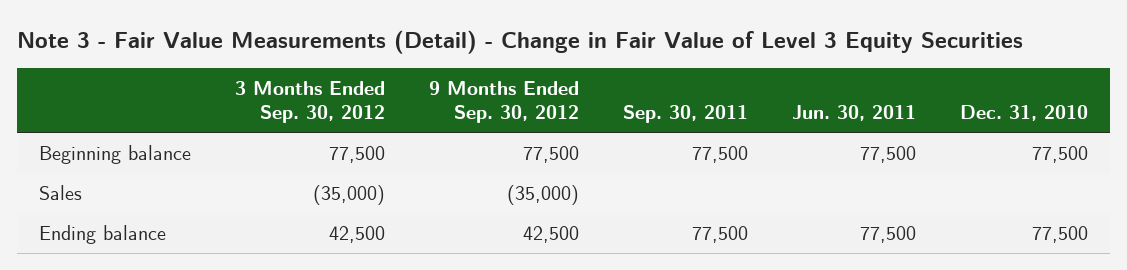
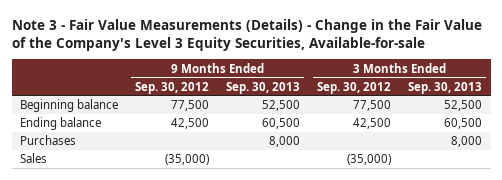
[17,29,1024,54] Note 3 - Fair Value Measurements (Detail) - Change in Fair Value of Level 3 Equity Securities -> [11,18,482,51] Note 3 - Fair Value Measurements (Details) - Change in the Fair Value of the Company's Level 3 Equity Securities, Available-for-sale
[623,105,749,124] Sep. 30, 2011 -> none
[792,105,917,122] Jun. 30, 2011 -> none
[960,105,1089,122] Dec. 31, 2010 -> none
none -> [226,81,301,94] Sep. 30, 2013
none -> [408,81,483,94] Sep. 30, 2013
none -> [20,135,77,146] Purchases
[39,185,83,201] Sales -> [20,153,48,164] Sales

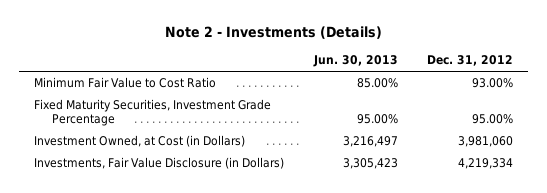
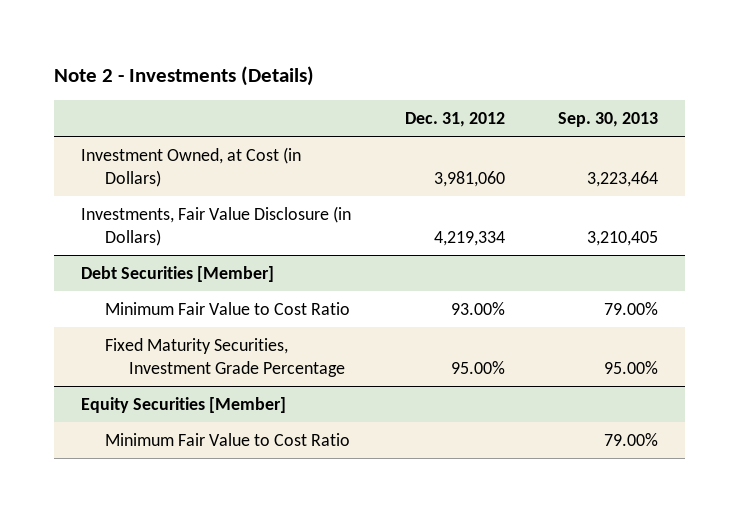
[312,55,398,68] Jun. 30, 2013 -> none
none -> [558,112,659,128] Sep. 30, 2013
[34,77,217,89] Minimum Fair Value to Cost Ratio -> none
[34,99,272,127] Fixed Maturity Securities, Investment Grade Percentage -> none
none -> [80,265,274,282] Debt Securities [Member]
none -> [105,301,351,315] Minimum Fair Value to Cost Ratio
none -> [105,337,346,378] Fixed Maturity Securities, Investment Grade Percentage
none -> [80,396,286,413] Equity Securities [Member]
none -> [105,432,351,446] Minimum Fair Value to Cost Ratio

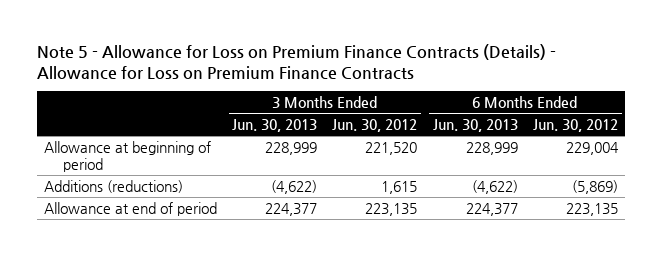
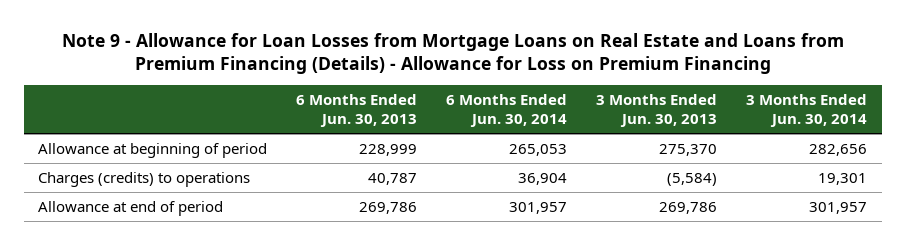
[36,44,556,80] Note 5 - Allowance for Loss on Premium Finance Contracts (Details) - Allowance for Loss on Premium Finance Contracts -> [61,32,844,75] Note 9 - Allowance for Loan Losses from Mortgage Loans on Real Estate and Loans from Premium Financing (Details) - Allowance for Loss on Premium Financing
[332,118,418,132] Jun. 30, 2012 -> none
[532,118,618,132] Jun. 30, 2012 -> none
none -> [446,94,568,128] 6 Months Ended Jun. 30, 2014
none -> [746,94,868,128] 3 Months Ended Jun. 30, 2014
[44,179,184,193] Additions (reductions) -> none
[265,141,318,155] 228,999 -> [659,143,718,156] 275,370
none -> [38,171,251,187] Charges (credits) to operations
[265,202,318,216] 224,377 -> [659,201,718,214] 269,786
[465,202,518,216] 224,377 -> [359,201,418,214] 269,786

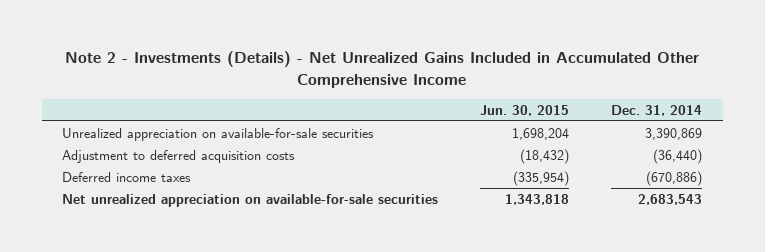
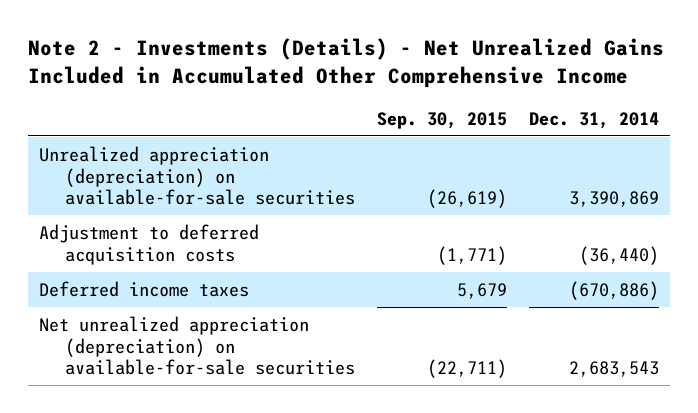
[480,104,570,116] Jun. 30, 2015 -> none
none -> [376,111,507,129] Sep. 30, 2015
[62,127,375,141] Unrealized appreciation on available-for-sale securities -> [38,145,355,206] Unrealized appreciation (depreciation) on available-for-sale securities
[62,193,439,207] Net unrealized appreciation on available-for-sale securities -> [38,315,355,376] Net unrealized appreciation (depreciation) on available-for-sale securities

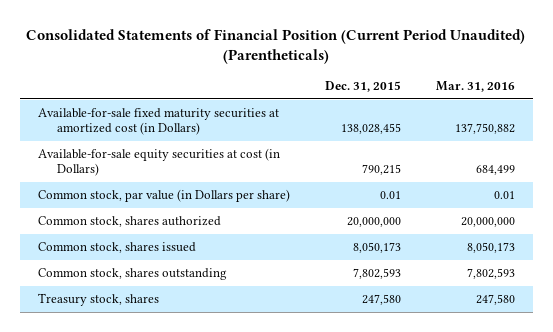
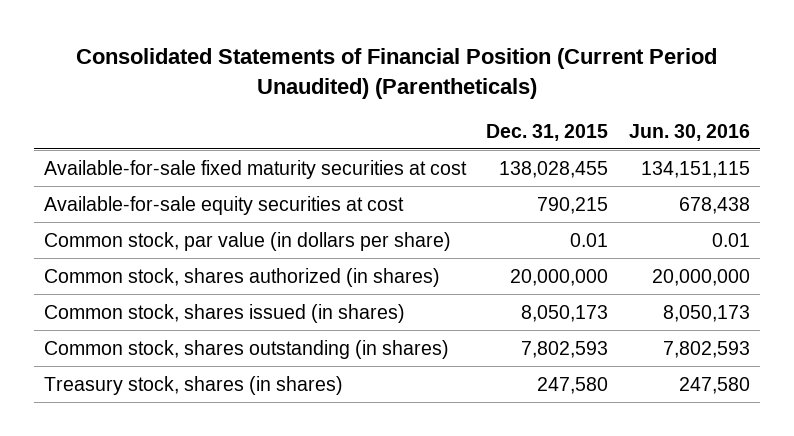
[436,81,516,93] Mar. 31, 2016 -> none
none -> [628,123,750,141] Jun. 30, 2016
[37,108,279,136] Available-for-sale fixed maturity securities at amortized cost (in Dollars) -> [44,159,468,179] Available-for-sale fixed maturity securities at cost
[37,148,280,177] Available-for-sale equity securities at cost (in Dollars) -> [44,195,405,215] Available-for-sale equity securities at cost
[37,189,290,203] Common stock, par value (in Dollars per share) -> [44,231,452,251] Common stock, par value (in dollars per share)
[37,216,221,228] Common stock, shares authorized -> [44,267,441,287] Common stock, shares authorized (in shares)
[37,242,196,254] Common stock, shares issued -> [44,303,406,323] Common stock, shares issued (in shares)
[37,268,227,281] Common stock, shares outstanding -> [44,339,450,359] Common stock, shares outstanding (in shares)
[37,293,159,307] Treasury stock, shares -> [44,375,344,395] Treasury stock, shares (in shares)

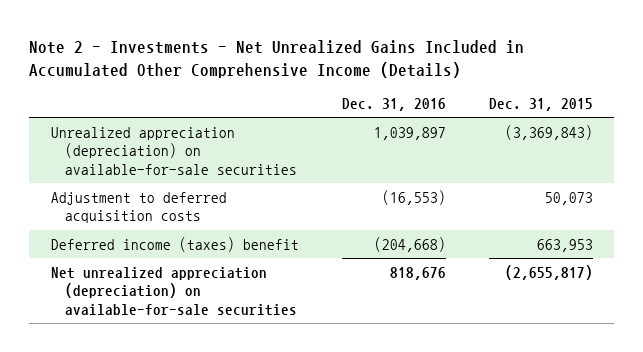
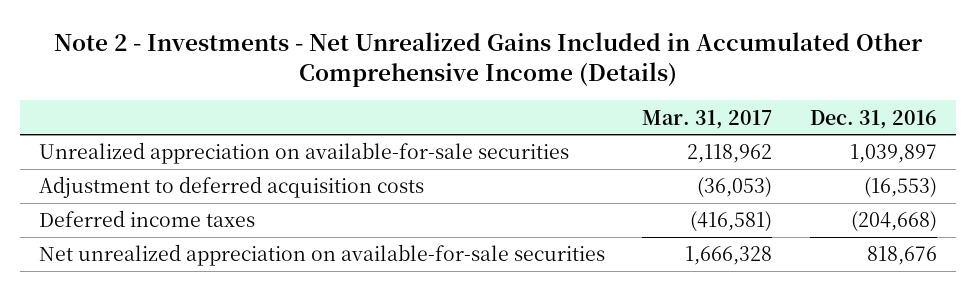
[488,98,593,112] Dec. 31, 2015 -> none
none -> [642,109,773,129] Mar. 31, 2017
[50,126,297,176] Unrealized appreciation (depreciation) on available-for-sale securities -> [38,142,569,165] Unrealized appreciation on available-for-sale securities
[50,236,299,252] Deferred income (taxes) benefit -> [38,210,255,228] Deferred income taxes
[50,266,297,317] Net unrealized appreciation (depreciation) on available-for-sale securities -> [38,244,605,267] Net unrealized appreciation on available-for-sale securities

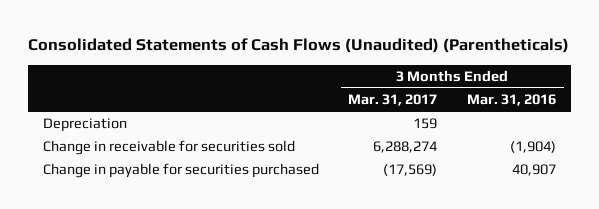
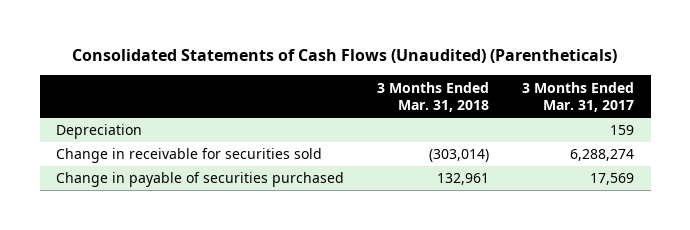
[467,94,557,107] Mar. 31, 2016 -> none
none -> [377,81,490,112] 3 Months Ended Mar. 31, 2018
[42,163,319,179] Change in payable for securities purchased -> [56,172,345,188] Change in payable of securities purchased
[383,164,438,177] (17,569) -> [590,173,635,186] 17,569

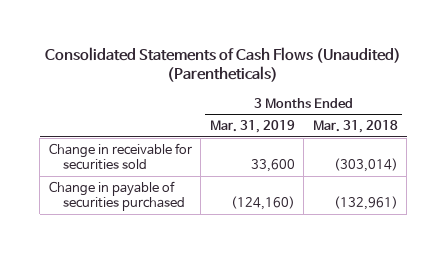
[522,81,635,112] 3 Months Ended Mar. 31, 2017 -> none
none -> [209,120,295,134] Mar. 31, 2019
[56,124,143,140] Depreciation -> none
[437,173,490,186] 132,961 -> [333,196,398,211] (132,961)

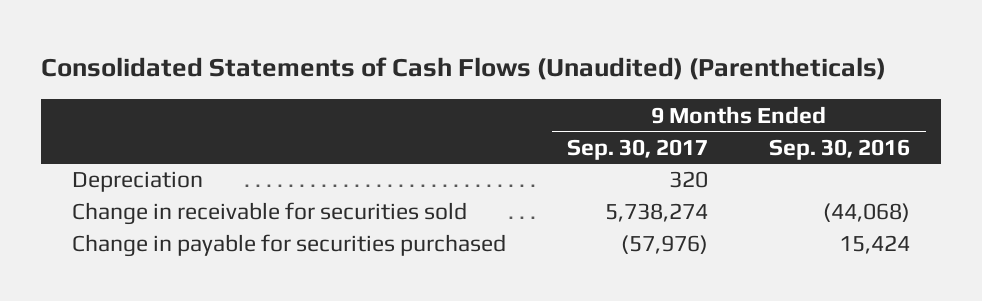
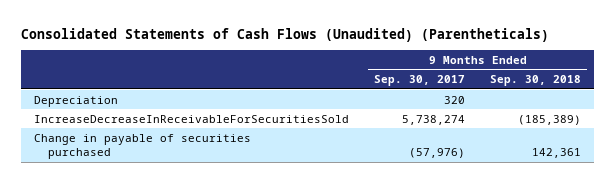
[769,138,911,160] Sep. 30, 2016 -> none
none -> [490,75,582,87] Sep. 30, 2018
[71,202,467,226] Change in receivable for securities sold -> [33,114,349,123] IncreaseDecreaseInReceivableForSecuritiesSold
[71,234,506,258] Change in payable for securities purchased -> [33,133,251,160] Change in payable of securities purchased

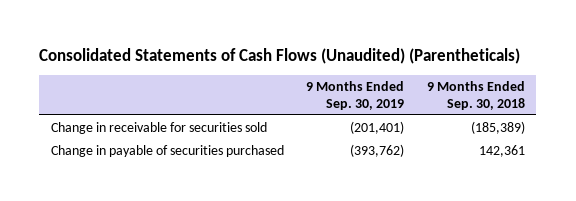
[374,75,466,87] Sep. 30, 2017 -> none
none -> [306,81,405,111] 9 Months Ended Sep. 30, 2019
[33,95,118,107] Depreciation -> none
[33,114,349,123] IncreaseDecreaseInReceivableForSecuritiesSold -> [50,122,267,135] Change in receivable for securities sold

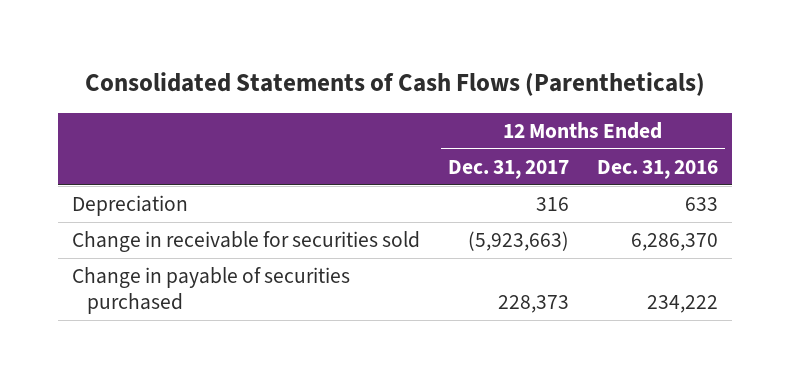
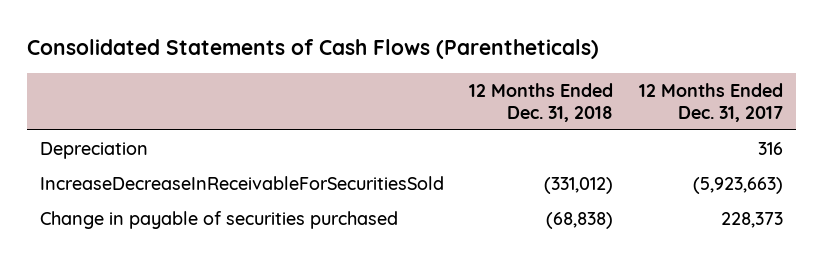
[597,159,719,179] Dec. 31, 2016 -> none
none -> [469,83,614,122] 12 Months Ended Dec. 31, 2018
[71,231,420,253] Change in receivable for securities sold -> [39,175,444,190] IncreaseDecreaseInReceivableForSecuritiesSold

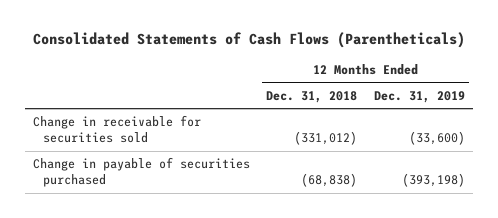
[639,83,784,122] 12 Months Ended Dec. 31, 2017 -> none
none -> [373,90,465,103] Dec. 31, 2019
[39,141,148,159] Depreciation -> none
[39,175,444,190] IncreaseDecreaseInReceivableForSecuritiesSold -> [33,115,202,144] Change in receivable for securities sold

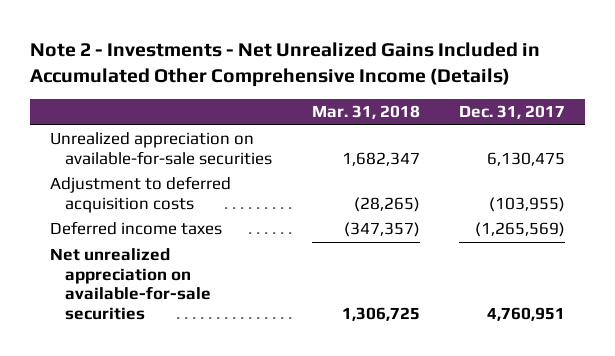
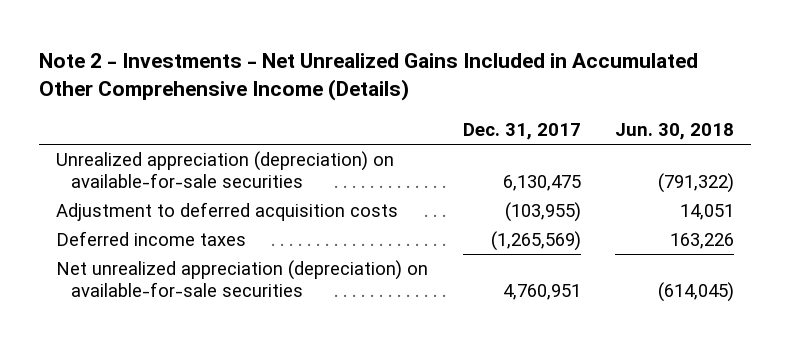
[311,105,420,120] Mar. 31, 2018 -> none
none -> [614,122,734,140] Jun. 30, 2018
[49,132,273,165] Unrealized appreciation on available-for-sale securities -> [56,151,395,189] Unrealized appreciation (depreciation) on available-for-sale securities
[49,248,212,320] Net unrealized appreciation on available-for-sale securities -> [56,260,429,298] Net unrealized appreciation (depreciation) on available-for-sale securities

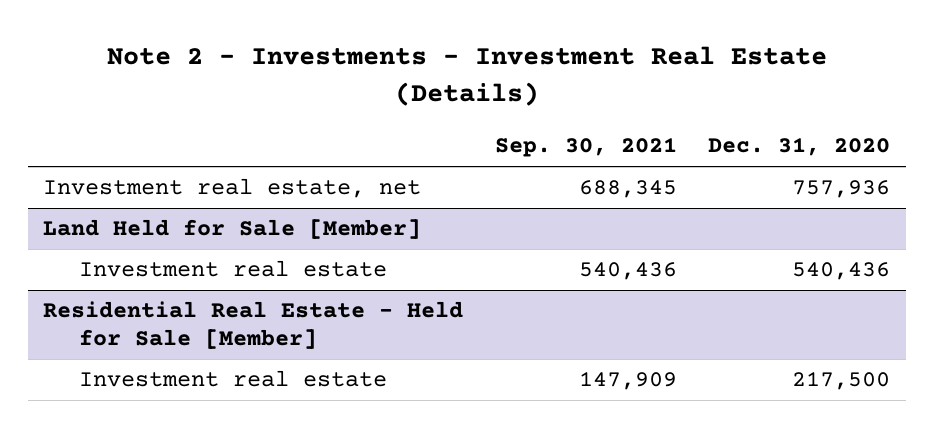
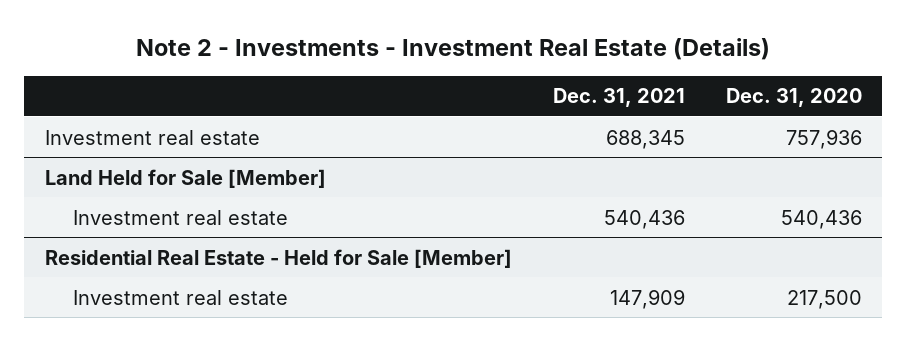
[494,137,677,158] Sep. 30, 2021 -> none
none -> [552,88,685,108] Dec. 31, 2021
[43,178,422,199] Investment real estate, net -> [44,129,260,145] Investment real estate

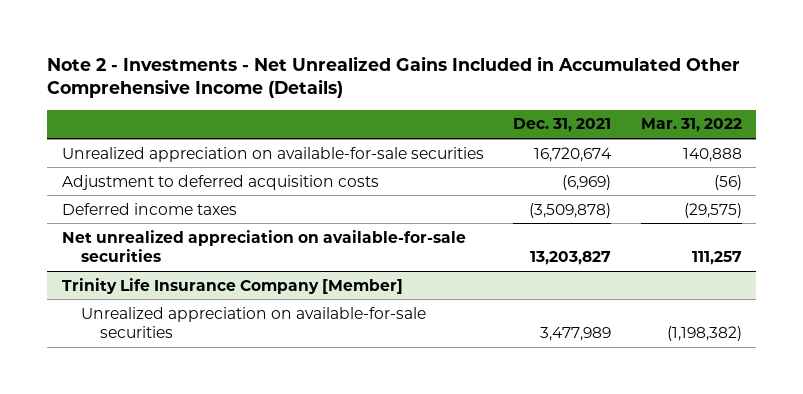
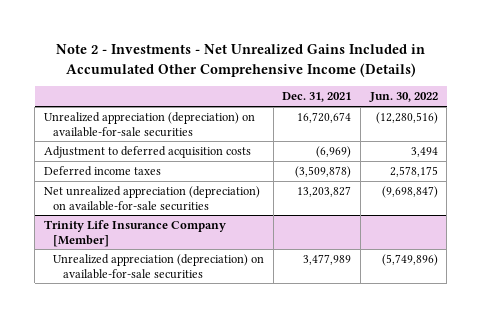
[640,118,742,133] Mar. 31, 2022 -> none
none -> [368,92,438,103] Jun. 30, 2022
[61,146,484,162] Unrealized appreciation on available-for-sale securities -> [43,111,255,137] Unrealized appreciation (depreciation) on available-for-sale securities
[61,229,466,263] Net unrealized appreciation on available-for-sale securities -> [43,185,260,211] Net unrealized appreciation (depreciation) on available-for-sale securities
[80,306,426,339] Unrealized appreciation on available-for-sale securities -> [53,253,265,279] Unrealized appreciation (depreciation) on available-for-sale securities

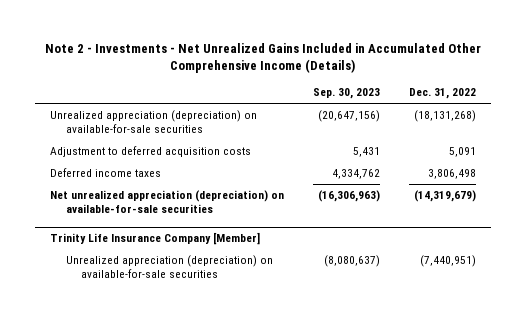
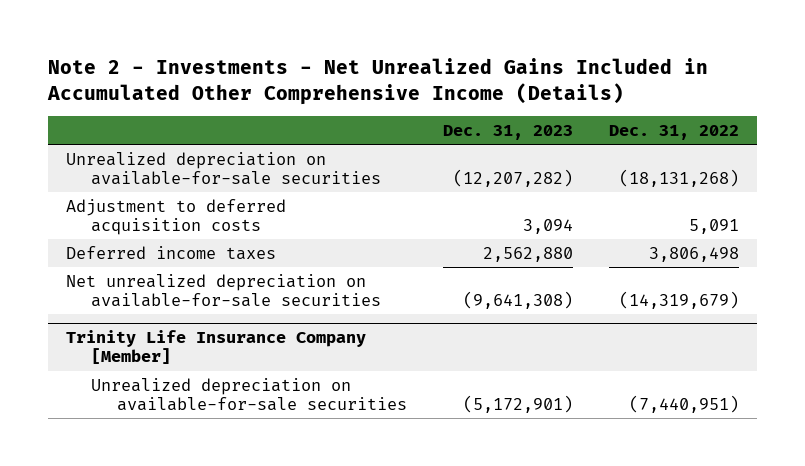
[313,88,381,100] Sep. 30, 2023 -> none
none -> [442,124,573,140] Dec. 31, 2023
[49,109,257,134] Unrealized appreciation (depreciation) on available-for-sale securities -> [66,151,382,185] Unrealized depreciation on available-for-sale securities
[49,189,284,214] Net unrealized appreciation (depreciation) on available-for-sale securities -> [66,273,382,307] Net unrealized depreciation on available-for-sale securities
[65,254,273,279] Unrealized appreciation (depreciation) on available-for-sale securities -> [91,377,407,411] Unrealized depreciation on available-for-sale securities

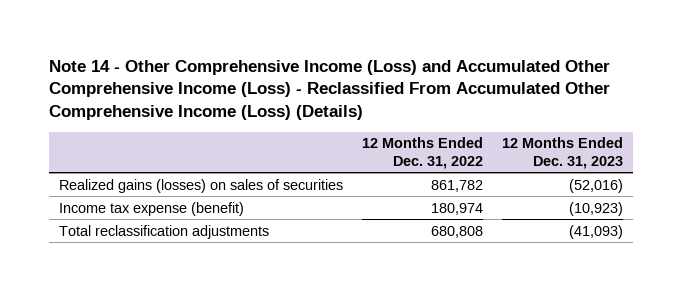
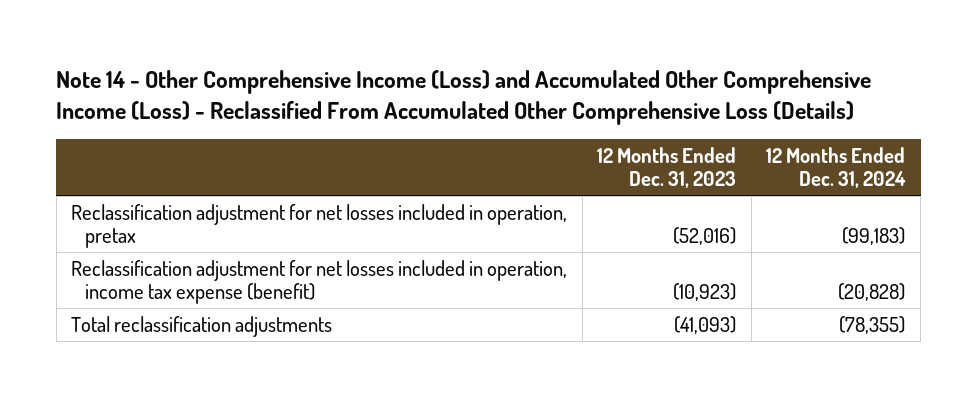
[48,59,610,121] Note 14 - Other Comprehensive Income (Loss) and Accumulated Other Comprehensive Income (Loss) - Reclassified From Accumulated Other Comprehensive Income (Loss) (Details) -> [56,69,872,126] Note 14 - Other Comprehensive Income (Loss) and Accumulated Other Comprehensive Income (Loss) - Reclassified From Accumulated Other Comprehensive Loss (Details)
[362,137,484,169] 12 Months Ended Dec. 31, 2022 -> none
none -> [766,147,907,189] 12 Months Ended Dec. 31, 2024
[58,178,343,193] Realized gains (losses) on sales of securities -> [71,203,568,249] Reclassification adjustment for net losses included in operation, pretax
[58,201,244,216] Income tax expense (benefit) -> [71,259,568,305] Reclassification adjustment for net losses included in operation, income tax expense (benefit)

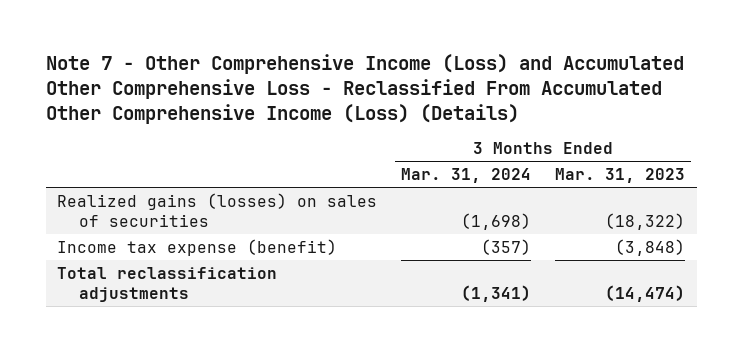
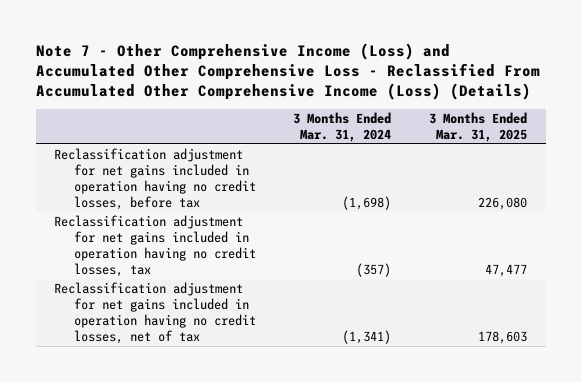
[554,168,685,184] Mar. 31, 2023 -> none
none -> [428,112,527,142] 3 Months Ended Mar. 31, 2025
[57,192,378,228] Realized gains (losses) on sales of securities -> [54,148,256,210] Reclassification adjustment for net gains included in operation having no credit losses, before tax
[57,238,338,256] Income tax expense (benefit) -> [54,215,256,277] Reclassification adjustment for net gains included in operation having no credit losses, tax
[57,266,278,303] Total reclassification adjustments -> [54,282,256,344] Reclassification adjustment for net gains included in operation having no credit losses, net of tax

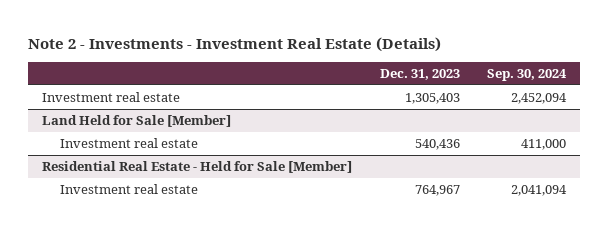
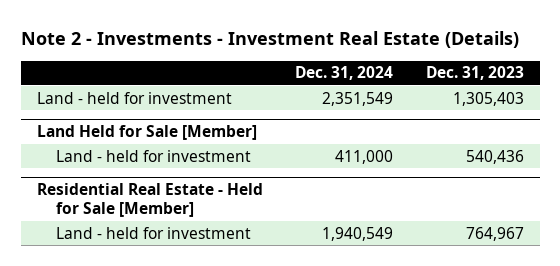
[487,69,568,82] Sep. 30, 2024 -> none
none -> [295,66,394,81] Dec. 31, 2024
[42,92,181,103] Investment real estate -> [36,91,232,104] Land - held for investment
[60,138,199,149] Investment real estate -> [55,149,251,162] Land - held for investment
[60,184,199,195] Investment real estate -> [55,226,251,239] Land - held for investment

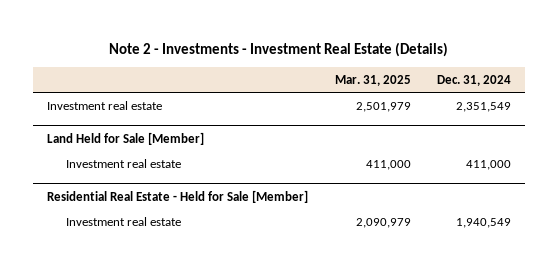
[425,66,524,81] Dec. 31, 2023 -> none
none -> [334,74,411,86] Mar. 31, 2025
[36,91,232,104] Land - held for investment -> [46,100,162,110] Investment real estate
[55,149,251,162] Land - held for investment -> [66,158,182,168] Investment real estate
[55,226,251,239] Land - held for investment -> [66,216,182,226] Investment real estate

